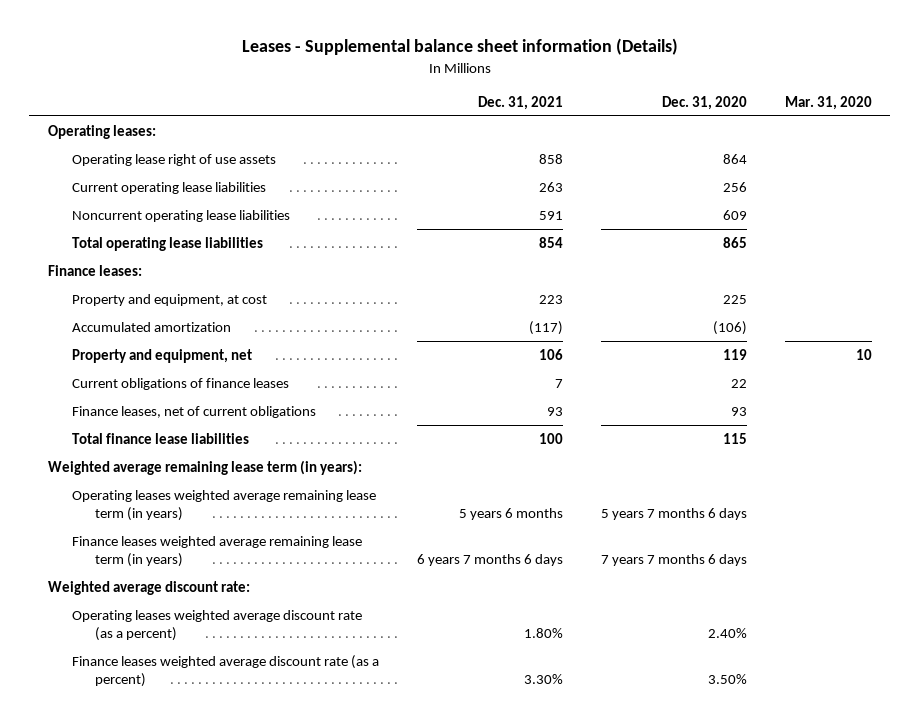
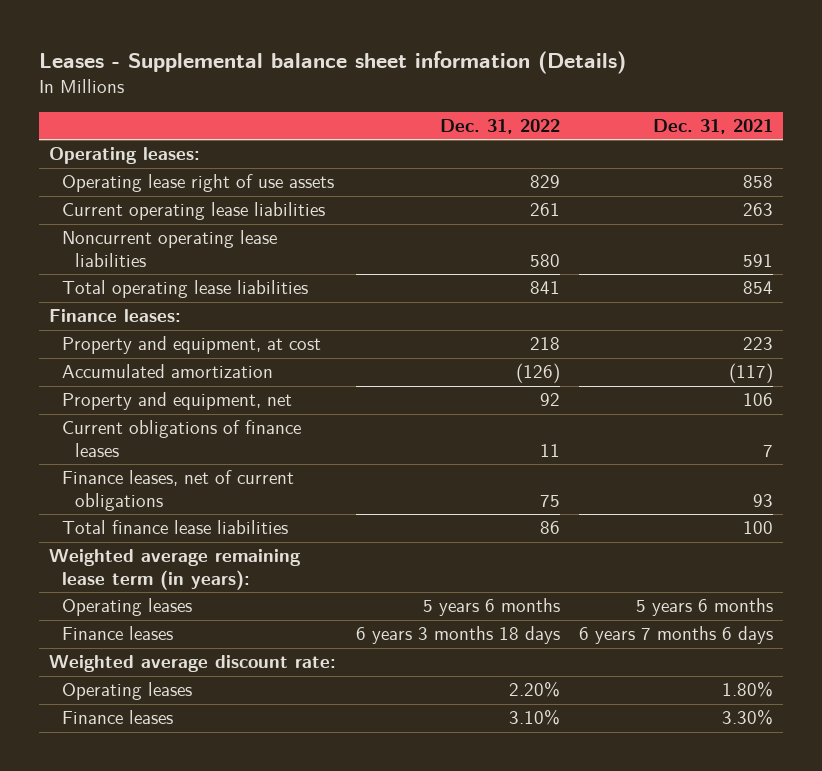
[661,95,747,110] Dec. 31, 2020 -> none
[784,95,872,110] Mar. 31, 2020 -> none
none -> [439,119,560,135] Dec. 31, 2022
[71,489,376,521] Operating leases weighted average remaining lease term (in years) -> [62,598,193,617] Operating leases
[71,535,362,567] Finance leases weighted average remaining lease term (in years) -> [62,626,174,641] Finance leases
[71,609,362,641] Operating leases weighted average discount rate (as a percent) -> [62,682,193,701] Operating leases
[71,654,379,687] Finance leases weighted average discount rate (as a percent) -> [62,710,174,725] Finance leases

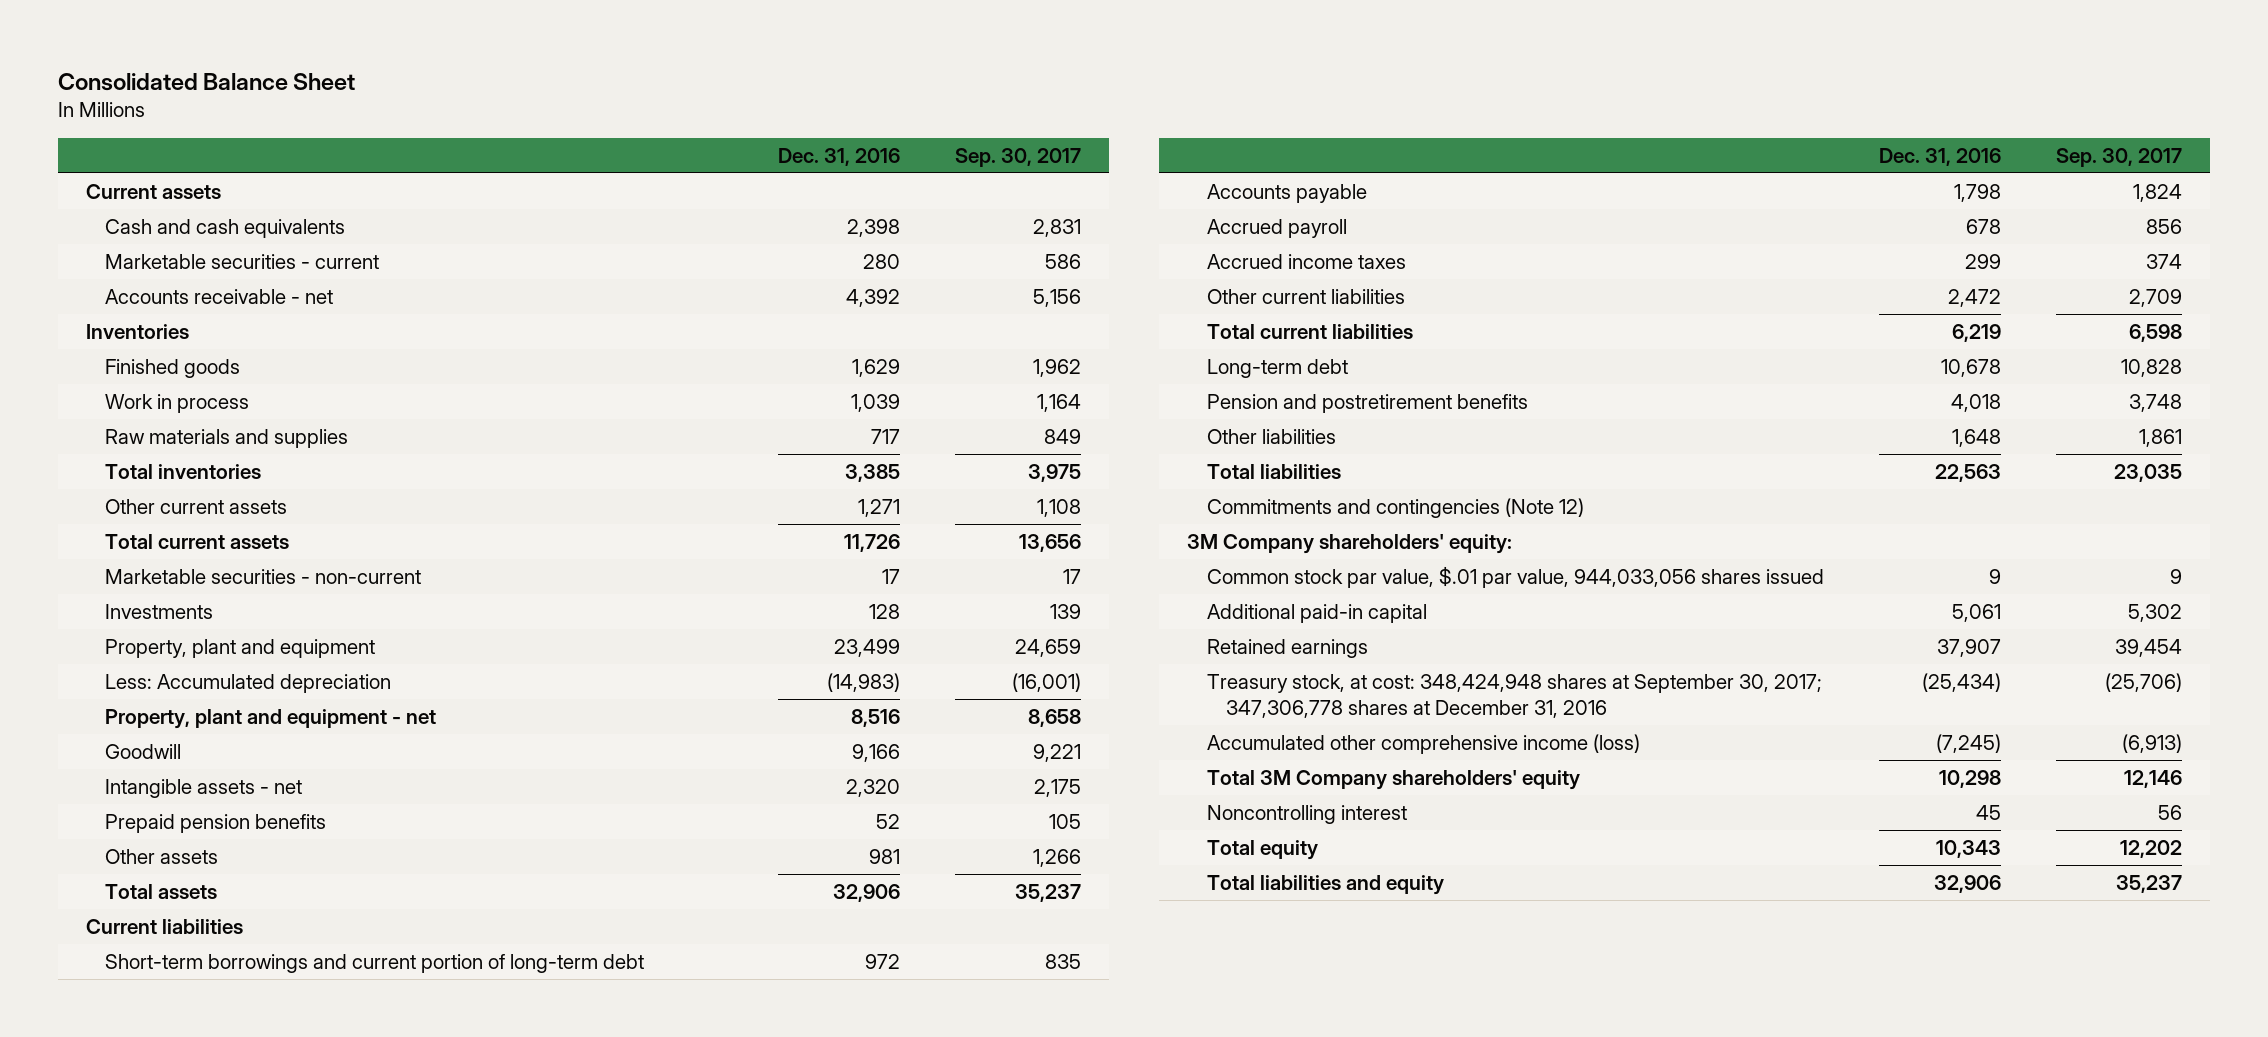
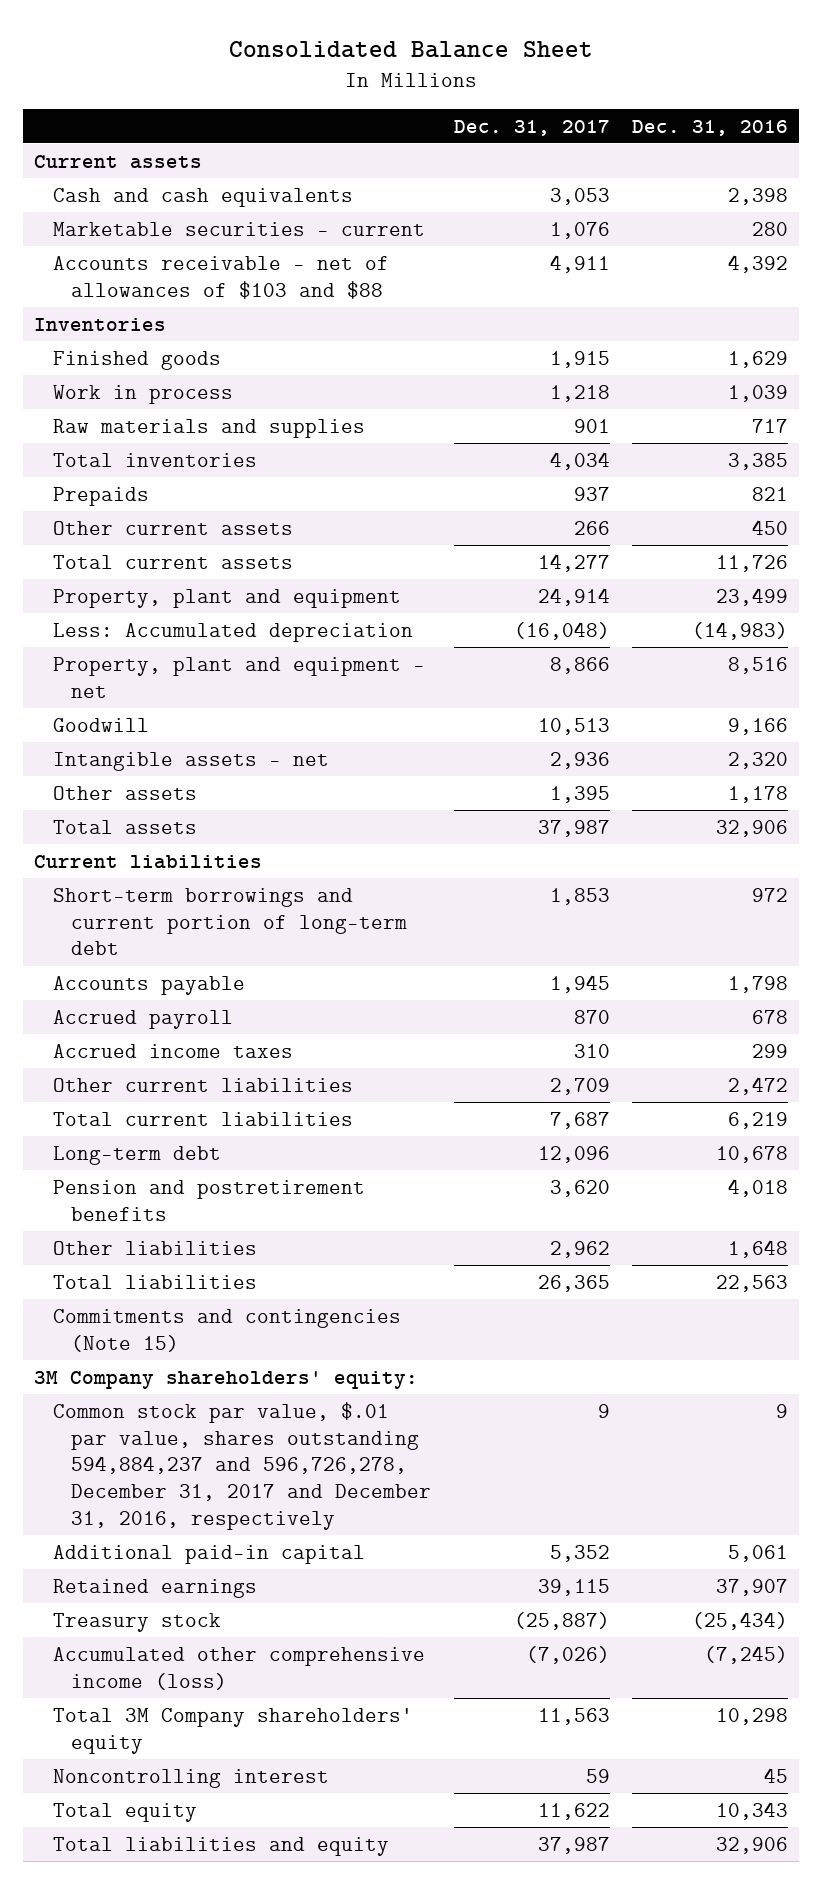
[954,147,1081,167] Sep. 30, 2017 -> none
none -> [453,119,610,136] Dec. 31, 2017
[105,289,334,305] Accounts receivable - net -> [52,255,389,299] Accounts receivable - net of allowances of $103 and $88
none -> [52,486,149,506] Prepaids
[857,499,900,518] 1,271 -> [752,519,789,535] 450
[105,569,422,585] Marketable securities - non-current -> none
[105,604,214,620] Investments -> none
[105,814,327,834] Prepaid pension benefits -> none
[868,849,900,865] 981 -> [728,785,789,803] 1,178
[1206,498,1584,519] Commitments and contingencies (Note 12) -> [52,1308,401,1352] Commitments and contingencies (Note 15)
[1206,566,1824,589] Common stock par value, $.01 par value, 944,033,056 shares issued -> [52,1401,432,1530] Common stock par value, $.01 par value, shares outstanding 594,884,237 and 596,726,278, December 31, 2017 and December 31, 2016, respectively
[1206,674,1822,718] Treasury stock, at cost: 348,424,948 shares at September 30, 2017; 347,306,778 shares at December 31, 2016 -> [52,1612,221,1632] Treasury stock

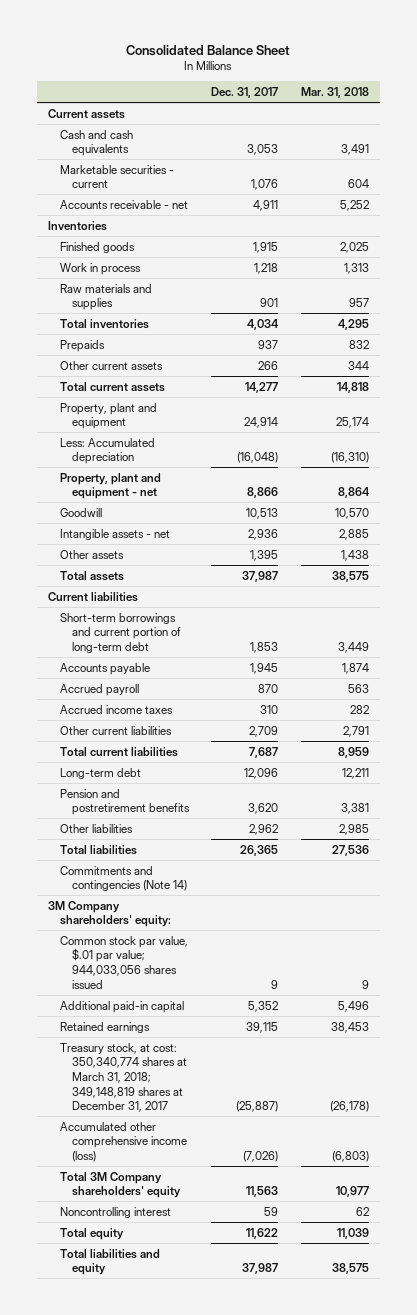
[632,119,789,136] Dec. 31, 2016 -> none
none -> [300,87,369,99] Mar. 31, 2018
[52,255,389,299] Accounts receivable - net of allowances of $103 and $88 -> [59,199,188,209] Accounts receivable - net
[52,1308,401,1352] Commitments and contingencies (Note 15) -> [59,865,187,892] Commitments and contingencies (Note 14)
[52,1401,432,1530] Common stock par value, $.01 par value, shares outstanding 594,884,237 and 596,726,278, December 31, 2017 and December 31, 2016, respectively -> [59,935,188,989] Common stock par value, $.01 par value; 944,033,056 shares issued
[52,1612,221,1632] Treasury stock -> [59,1042,187,1113] Treasury stock, at cost: 350,340,774 shares at March 31, 2018; 349,148,819 shares at December 31, 2017

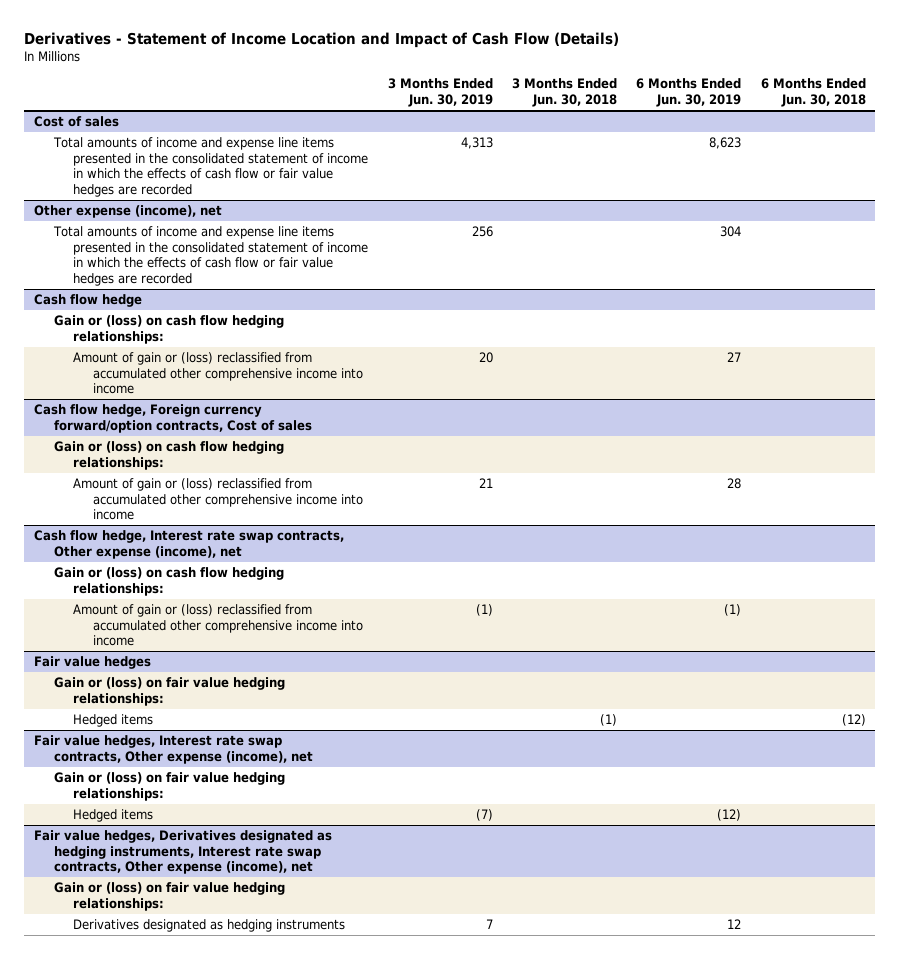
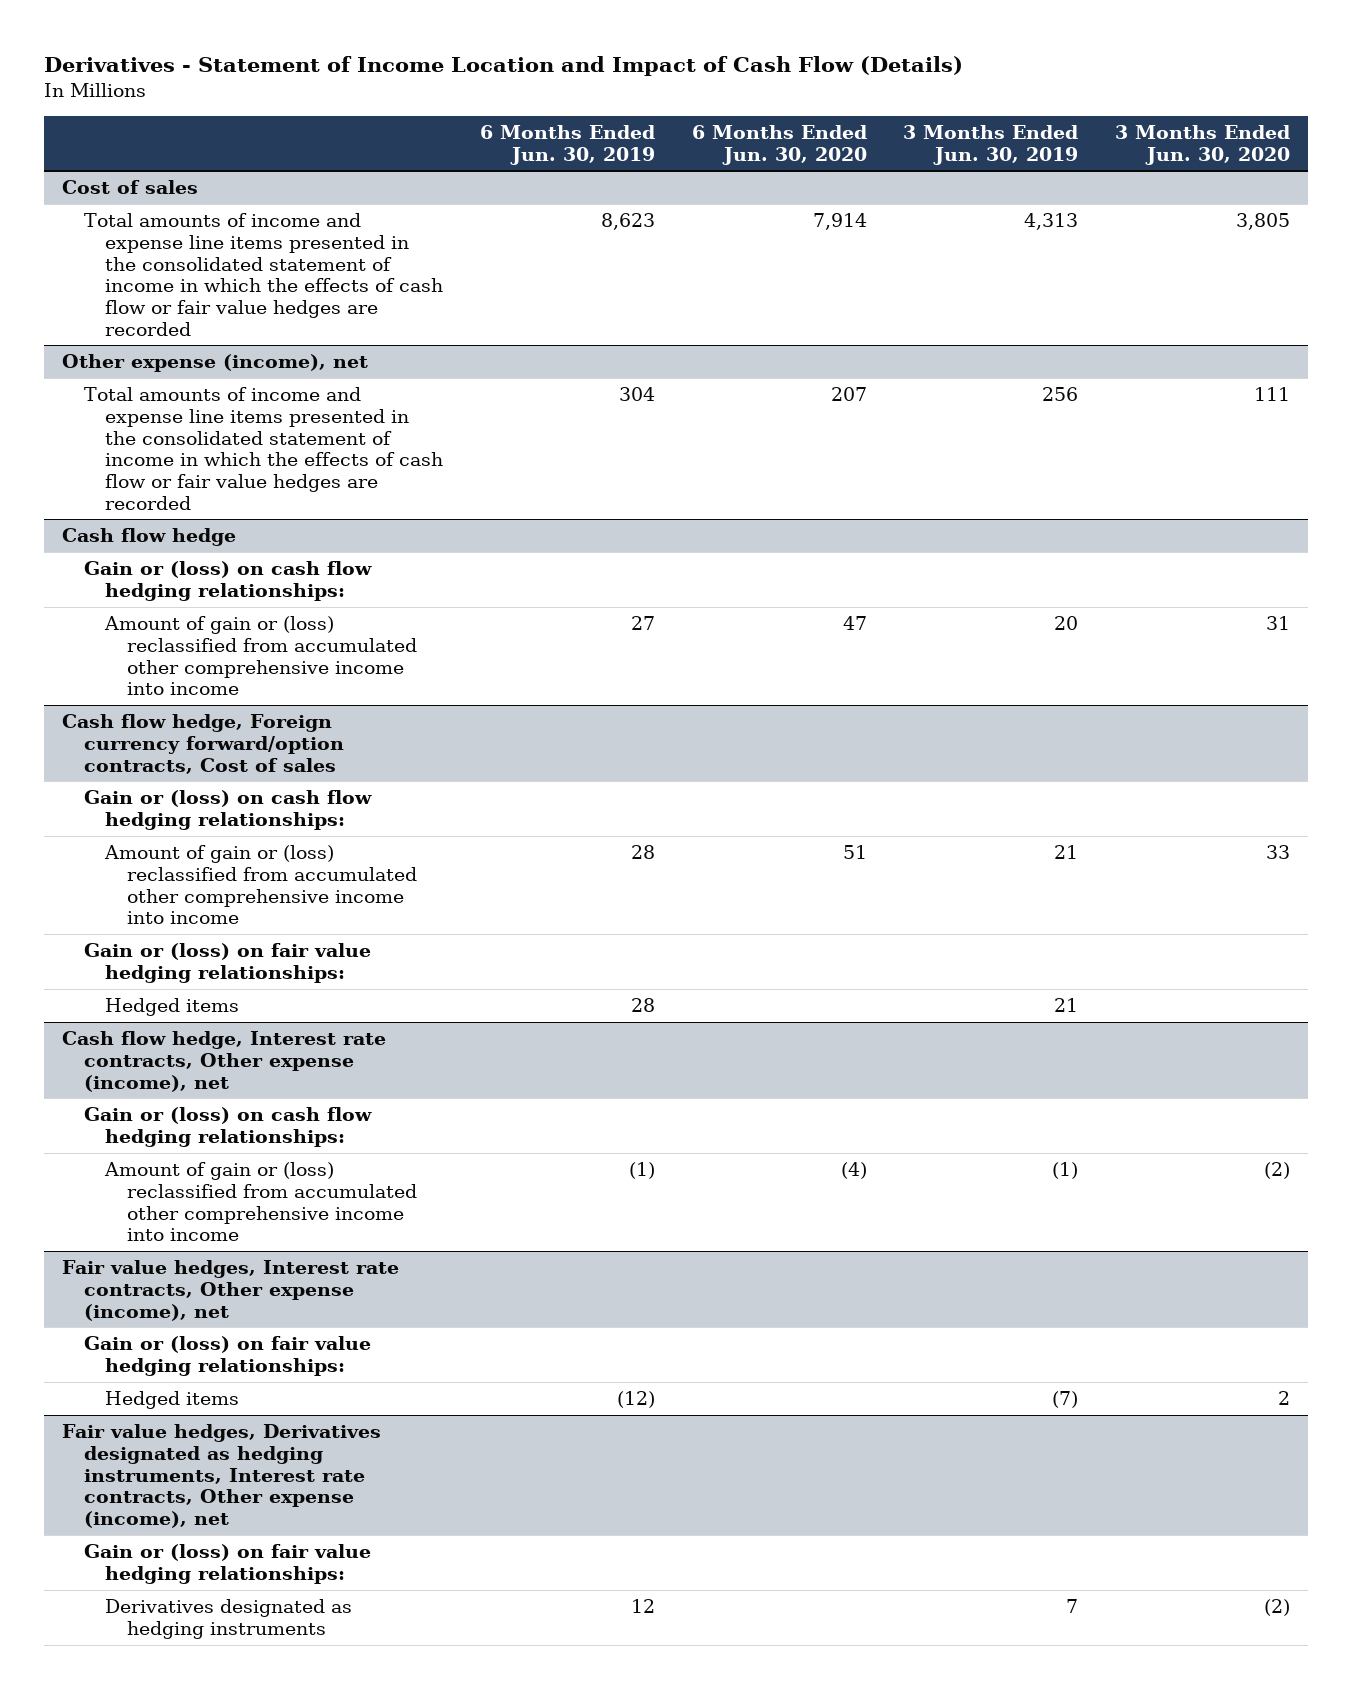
[512,78,618,108] 3 Months Ended Jun. 30, 2018 -> none
[760,78,866,108] 6 Months Ended Jun. 30, 2018 -> none
none -> [691,124,867,165] 6 Months Ended Jun. 30, 2020
none -> [1115,124,1291,165] 3 Months Ended Jun. 30, 2020
none -> [83,943,371,983] Gain or (loss) on fair value hedging relationships:
none -> [105,998,240,1017] Hedged items
[34,530,345,559] Cash flow hedge, Interest rate swap contracts, Other expense (income), net -> [62,1031,387,1092] Cash flow hedge, Interest rate contracts, Other expense (income), net
[34,656,152,670] Fair value hedges -> none
[53,677,285,706] Gain or (loss) on fair value hedging relationships: -> none
[73,714,154,728] Hedged items -> none
[34,735,313,764] Fair value hedges, Interest rate swap contracts, Other expense (income), net -> [62,1260,400,1321] Fair value hedges, Interest rate contracts, Other expense (income), net
[34,830,333,875] Fair value hedges, Derivatives designated as hedging instruments, Interest rate swap contracts, Other expense (income), net -> [62,1424,382,1528] Fair value hedges, Derivatives designated as hedging instruments, Interest rate contracts, Other expense (income), net

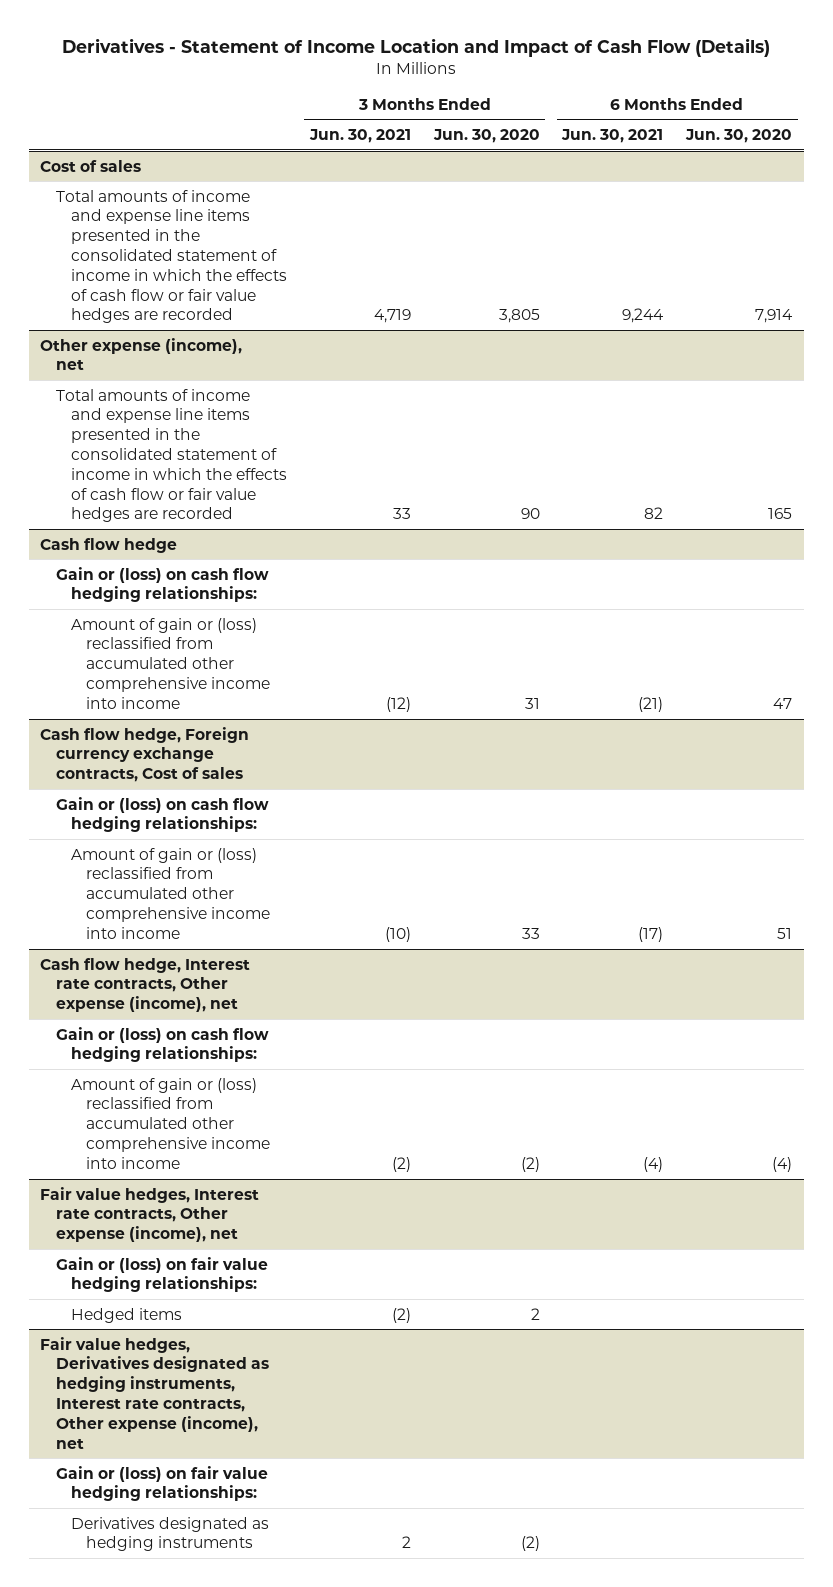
[479,124,655,165] 6 Months Ended Jun. 30, 2019 -> none
[903,124,1079,165] 3 Months Ended Jun. 30, 2019 -> none
none -> [308,128,411,143] Jun. 30, 2021
none -> [561,128,664,143] Jun. 30, 2021
[830,387,867,402] 207 -> [768,508,793,520] 165
[1254,387,1291,402] 111 -> [520,508,540,520] 90
[62,714,344,774] Cash flow hedge, Foreign currency forward/option contracts, Cost of sales -> [40,726,250,783] Cash flow hedge, Foreign currency exchange contracts, Cost of sales
[83,943,371,983] Gain or (loss) on fair value hedging relationships: -> none
[105,998,240,1017] Hedged items -> none

